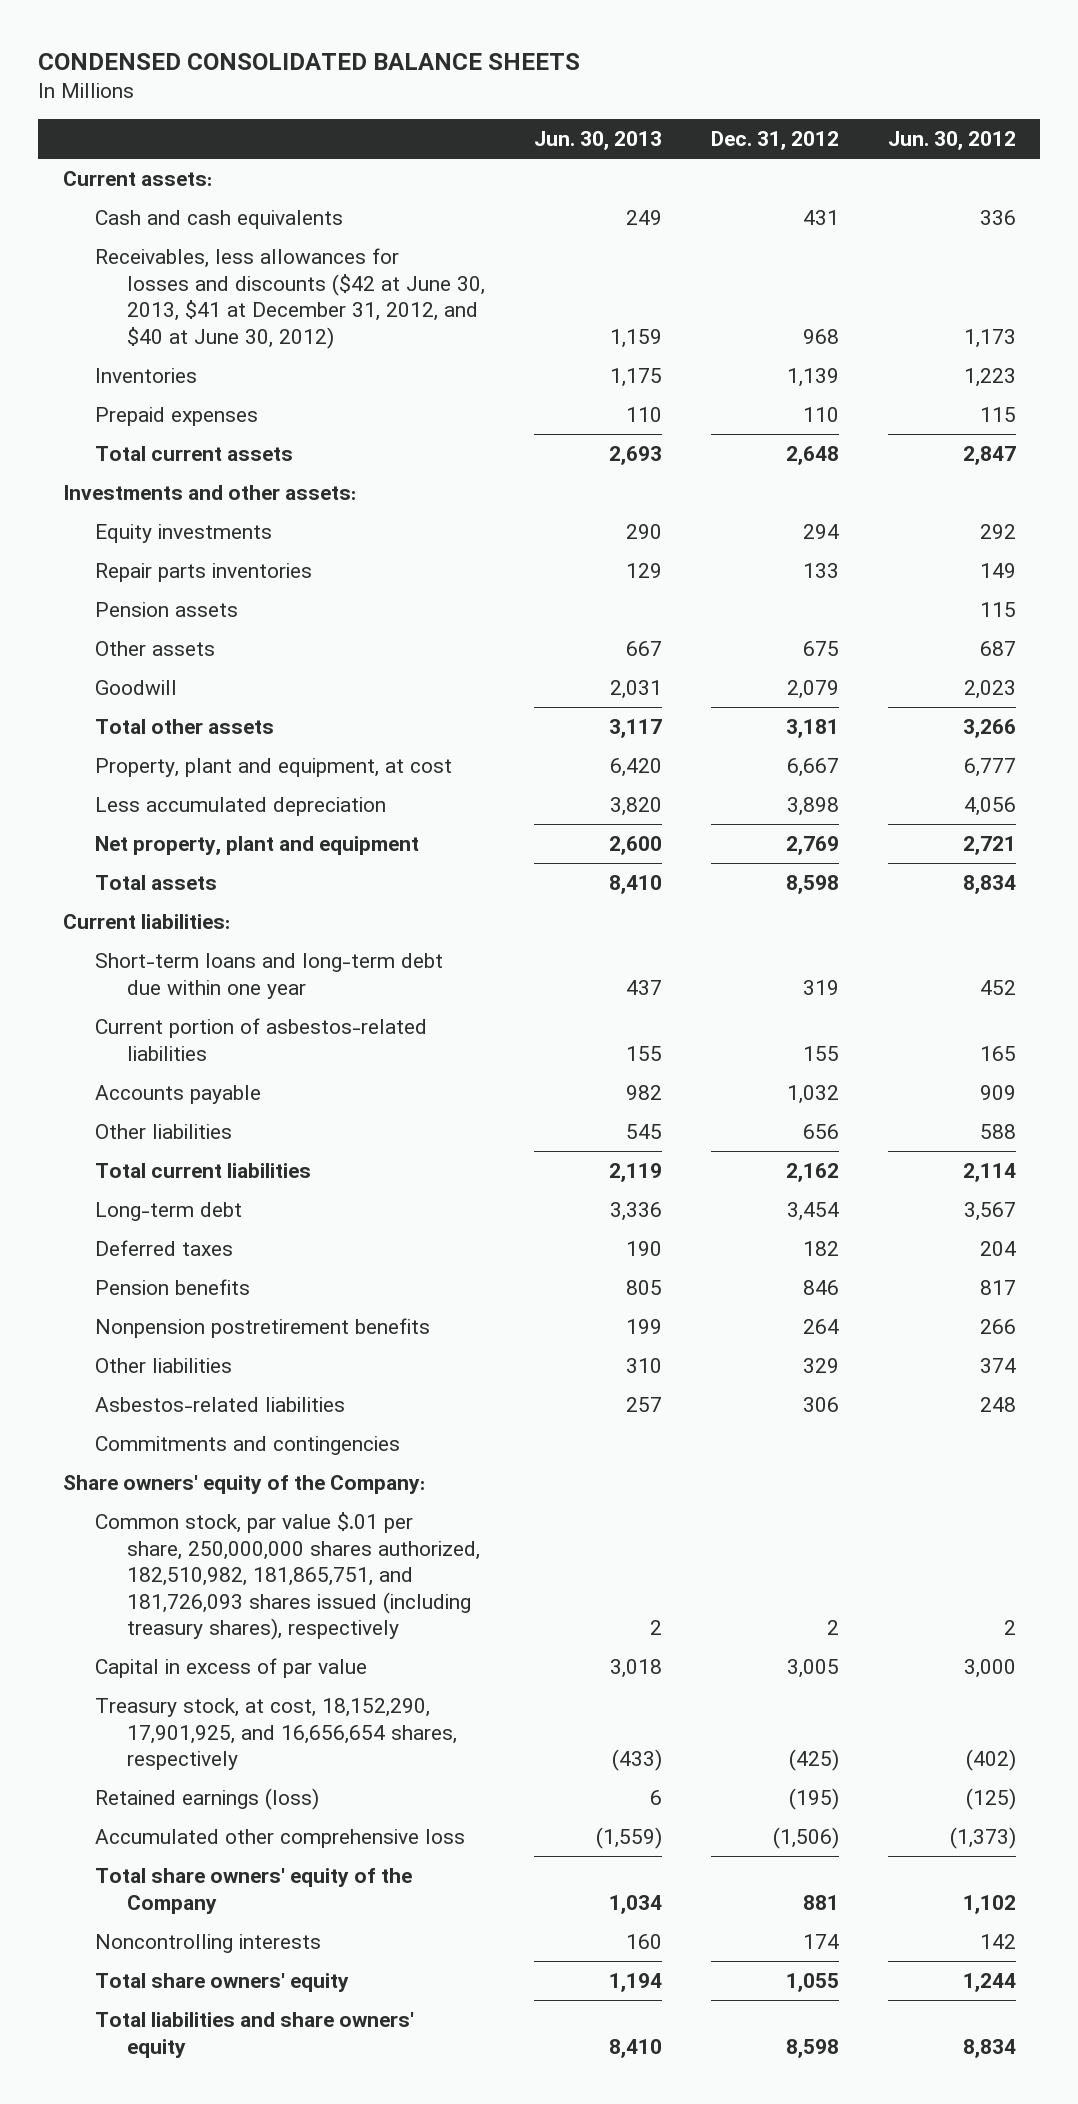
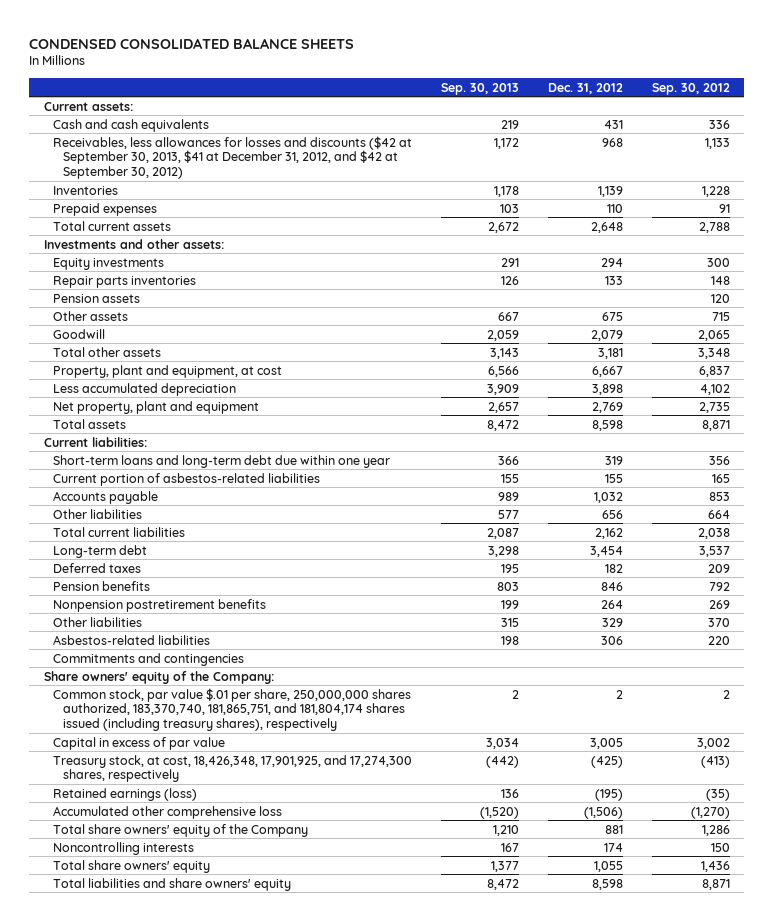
[534,131,663,151] Jun. 30, 2013 -> none
[887,131,1016,151] Jun. 30, 2012 -> none
none -> [441,82,520,95] Sep. 30, 2013
none -> [651,82,730,95] Sep. 30, 2012
[94,248,486,349] Receivables, less allowances for losses and discounts ($42 at June 30, 2013, $41 at December 31, 2012, and $40 at June 30, 2012) -> [53,135,413,180] Receivables, less allowances for losses and discounts ($42 at September 30, 2013, $41 at December 31, 2012, and $42 at September 30, 2012)
[94,1512,481,1641] Common stock, par value $.01 per share, 250,000,000 shares authorized, 182,510,982, 181,865,751, and 181,726,093 shares issued (including treasury shares), respectively -> [53,687,412,732] Common stock, par value $.01 per share, 250,000,000 shares authorized, 183,370,740, 181,865,751, and 181,804,174 shares issued (including treasury shares), respectively
[94,1698,458,1771] Treasury stock, at cost, 18,152,290, 17,901,925, and 16,656,654 shares, respectively -> [53,754,413,783] Treasury stock, at cost, 18,426,348, 17,901,925, and 17,274,300 shares, respectively

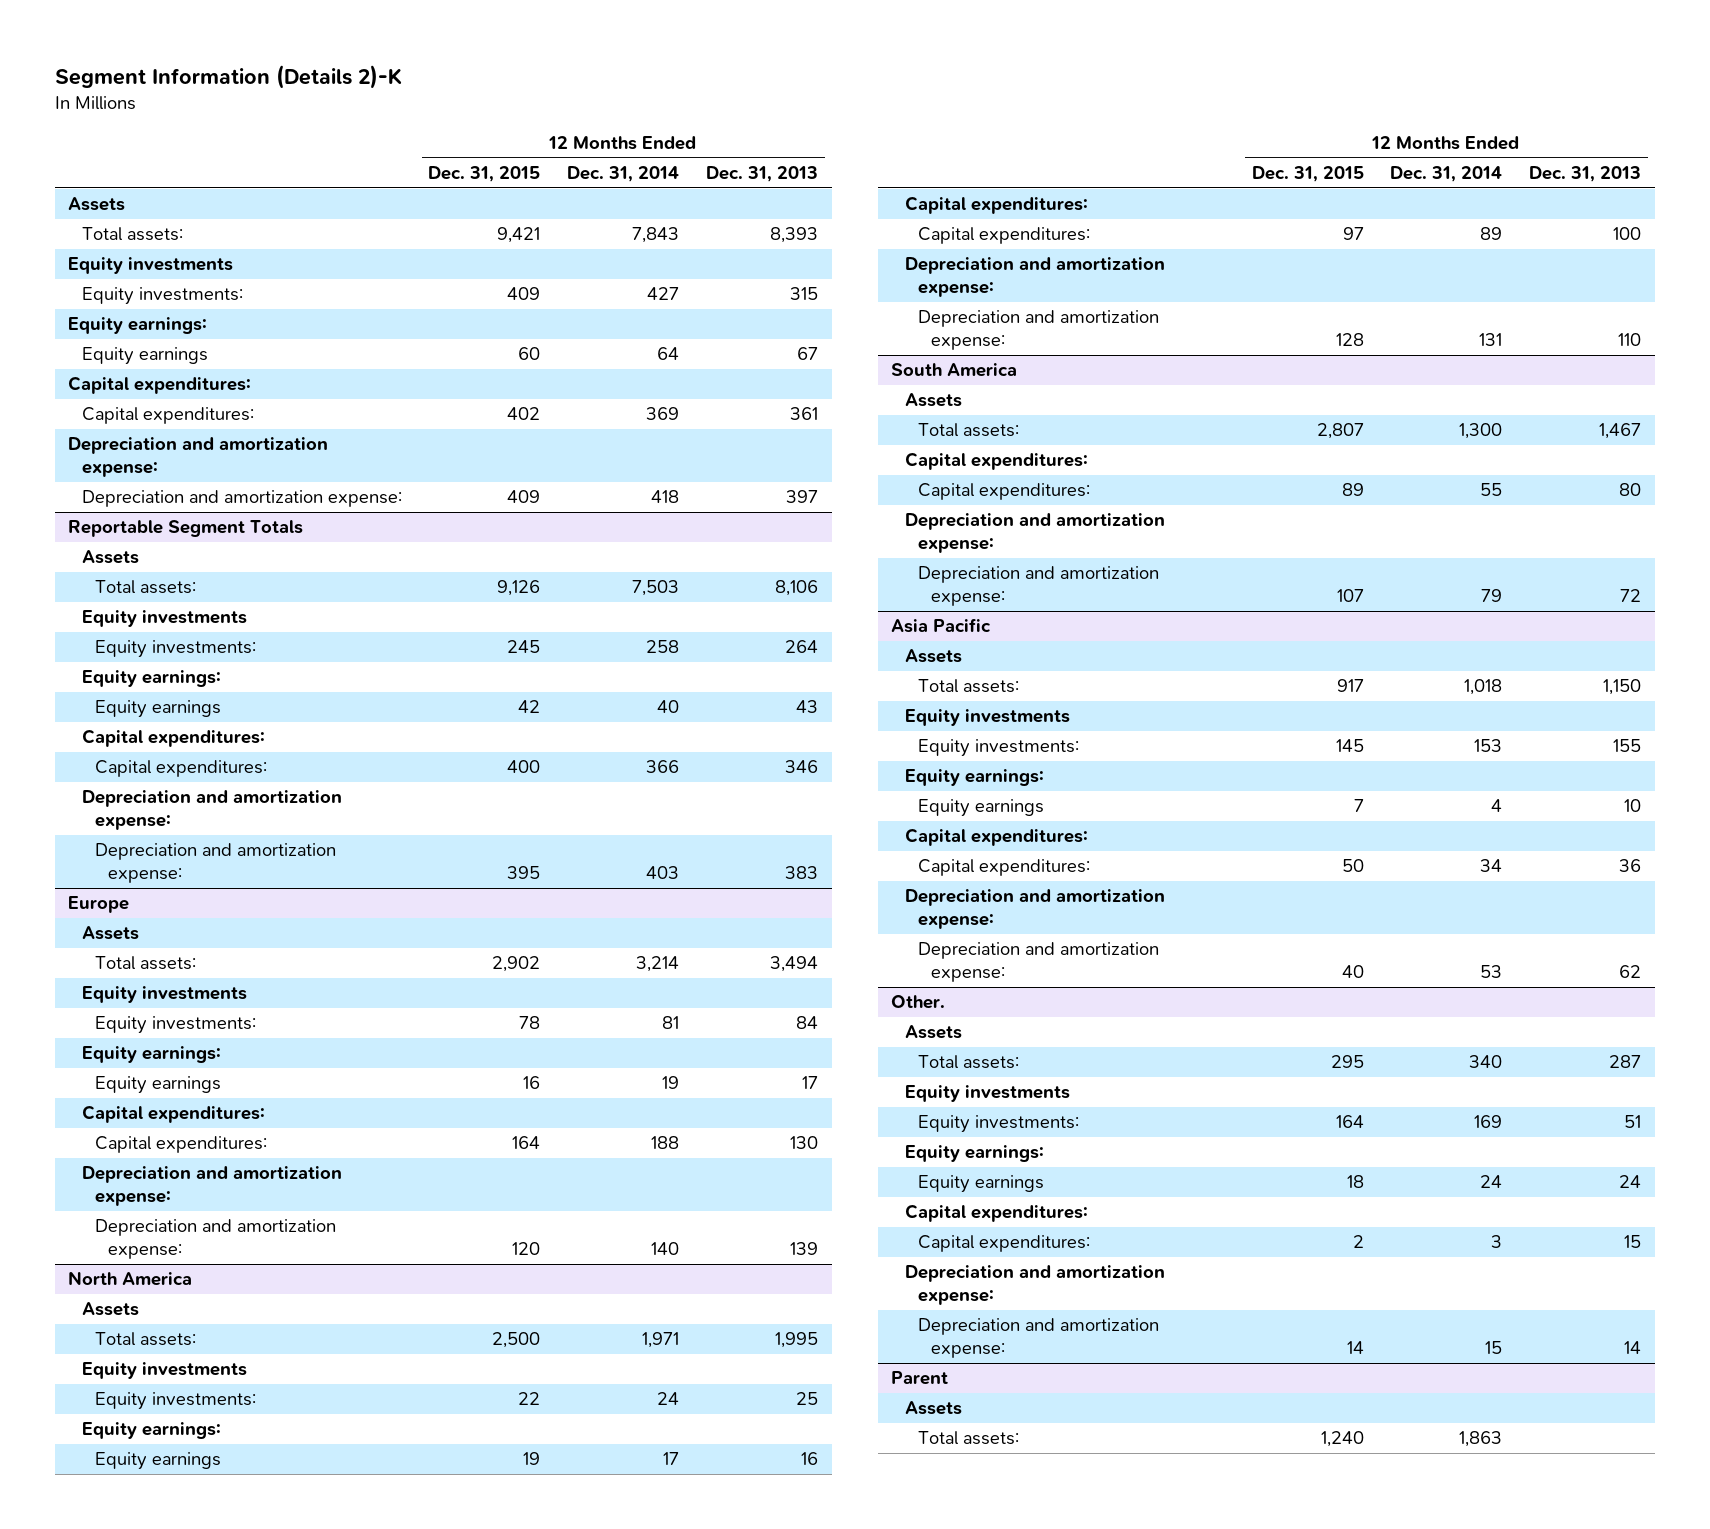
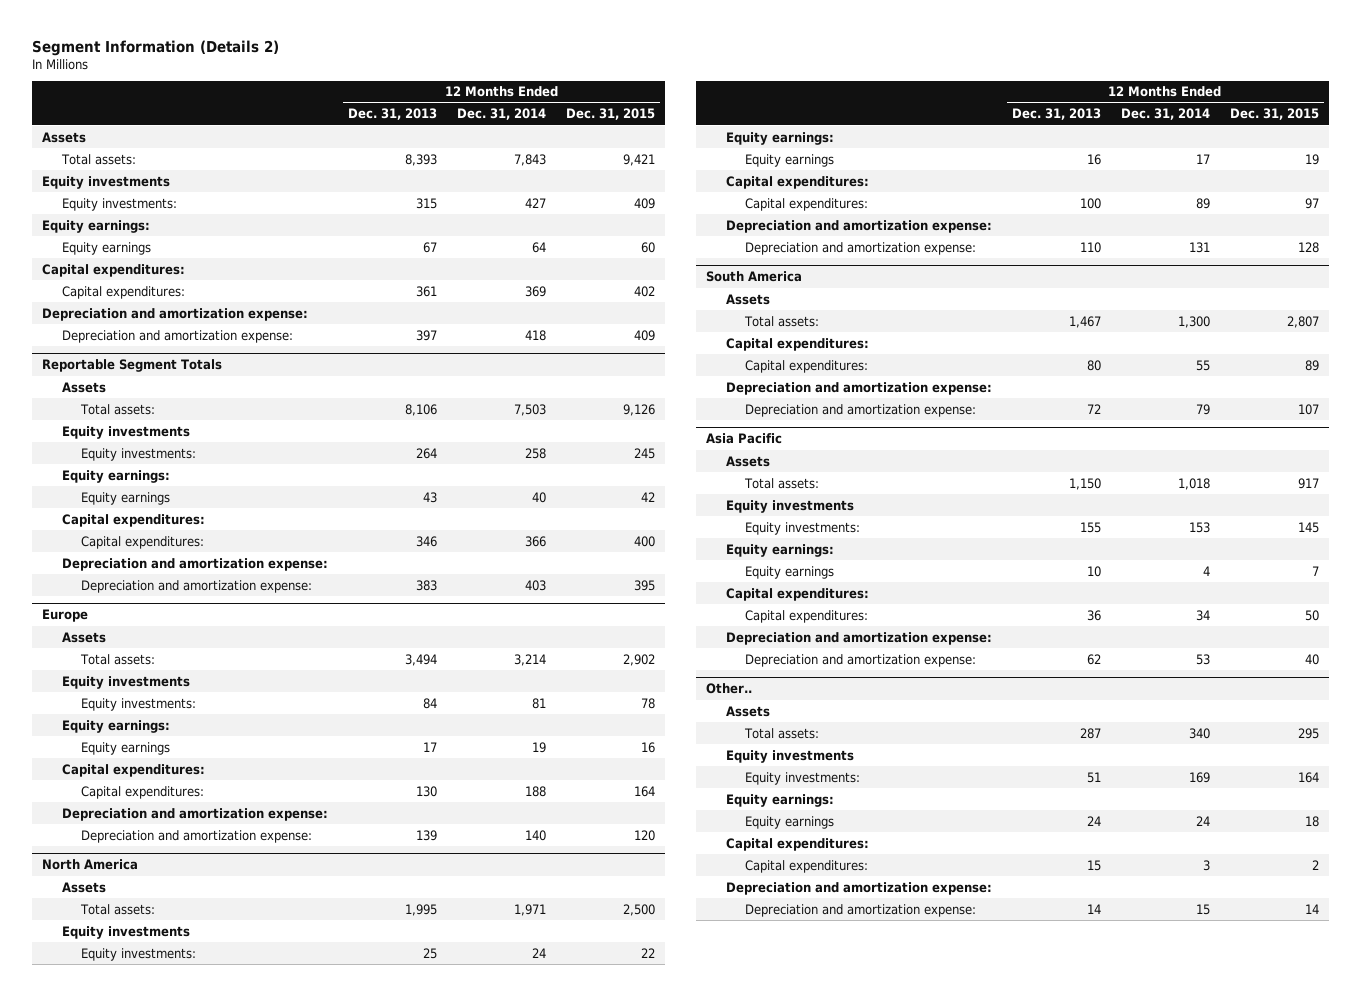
[54,64,402,89] Segment Information (Details 2)-K -> [32,39,280,56] Segment Information (Details 2)
[891,995,946,1010] Other. -> [706,683,753,695] Other..
[891,1371,949,1386] Parent -> none
[904,1401,962,1416] Assets -> none
[918,1431,1020,1446] Total assets: -> none

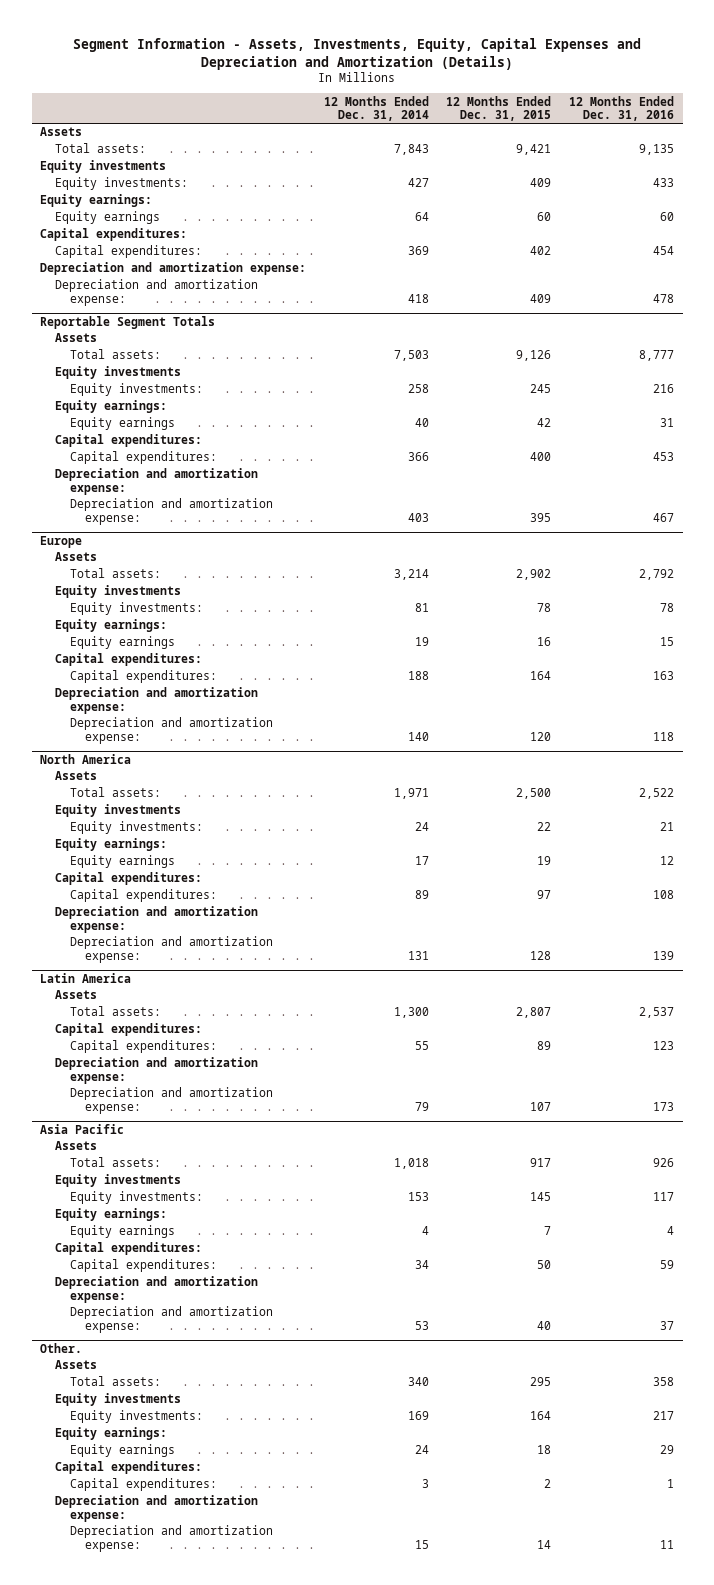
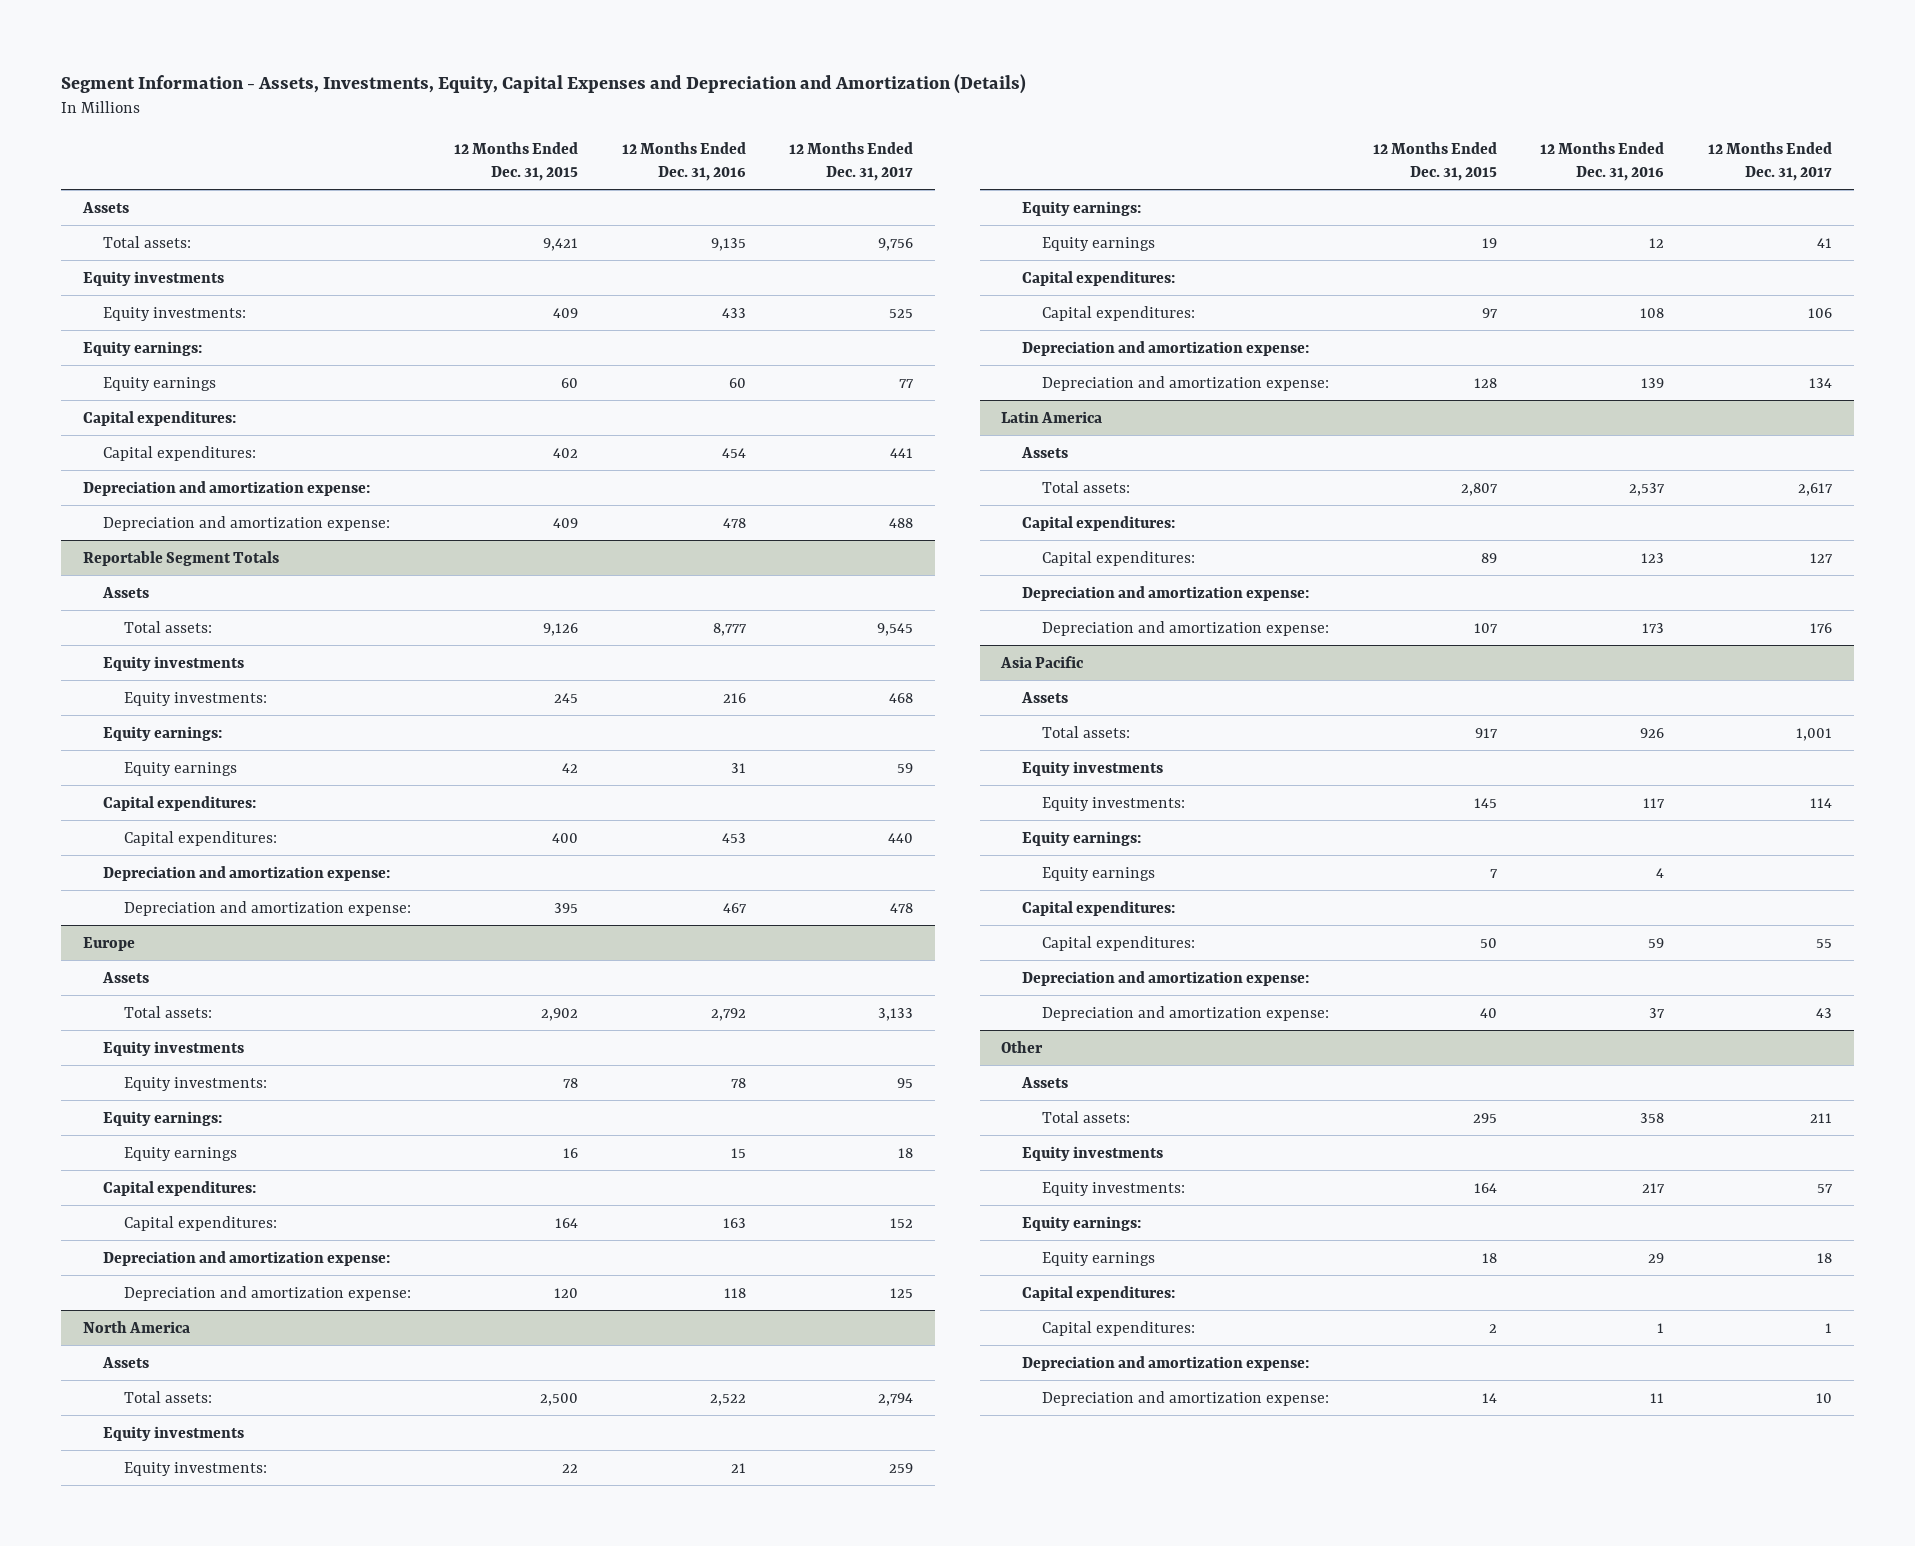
[323,95,429,122] 12 Months Ended Dec. 31, 2014 -> none
none -> [789,141,914,181] 12 Months Ended Dec. 31, 2017
[40,1343,83,1354] Other. -> [1001,1040,1044,1053] Other

